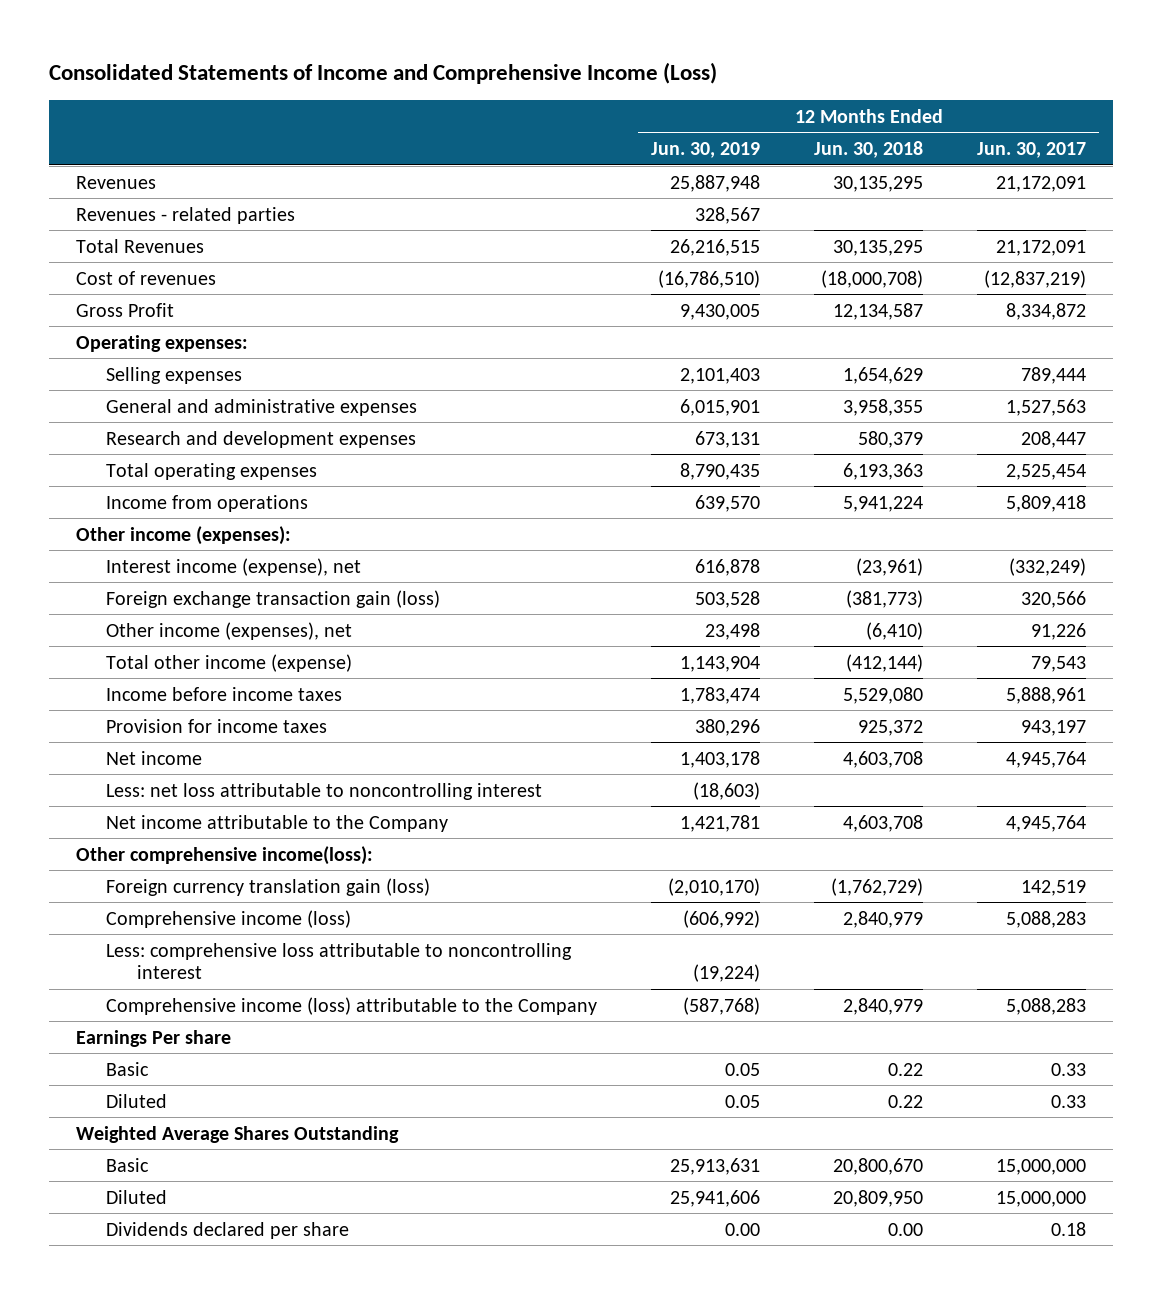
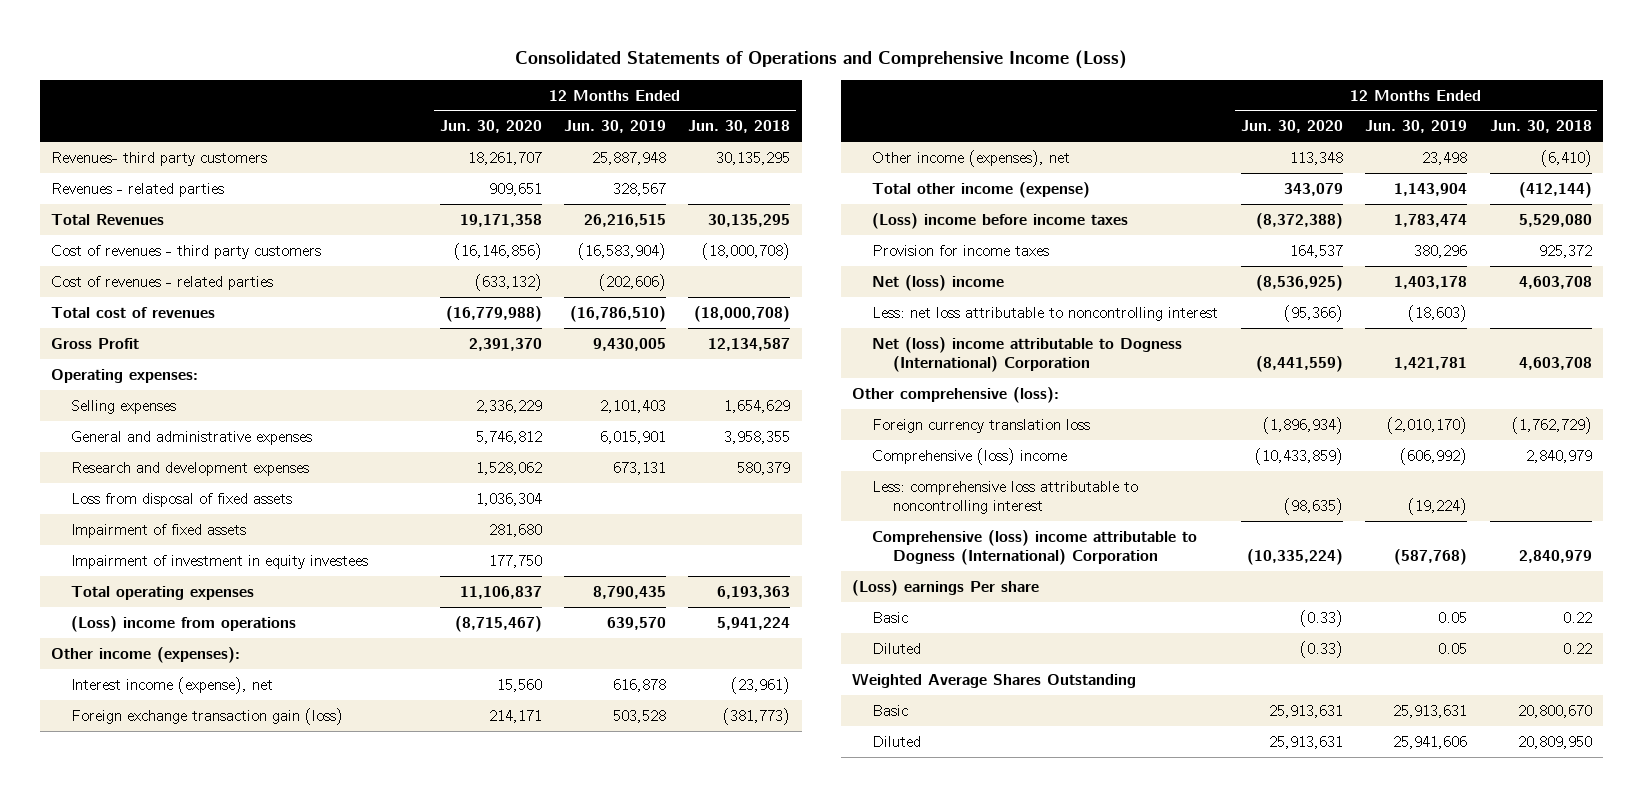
[49,62,718,85] Consolidated Statements of Income and Comprehensive Income (Loss) -> [515,50,1128,70] Consolidated Statements of Operations and Comprehensive Income (Loss)
[977,141,1087,158] Jun. 30, 2017 -> none
none -> [439,120,542,134] Jun. 30, 2020
[76,175,157,189] Revenues -> [50,151,267,166] Revenues- third party customers
none -> [50,244,321,259] Cost of revenues - third party customers
none -> [50,275,273,290] Cost of revenues - related parties
[76,270,217,285] Cost of revenues -> [50,306,215,318] Total cost of revenues
none -> [71,492,293,507] Loss from disposal of fixed assets
none -> [71,523,247,538] Impairment of fixed assets
none -> [71,554,369,569] Impairment of investment in equity investees
[106,494,309,512] Income from operations -> [71,615,297,632] (Loss) income from operations
[106,686,343,701] Income before income taxes -> [872,212,1129,229] (Loss) income before income taxes
[106,750,203,765] Net income -> [872,274,1005,291] Net (loss) income
[106,814,449,832] Net income attributable to the Company -> [872,336,1183,373] Net (loss) income attributable to Dogness (International) Corporation
[76,845,374,865] Other comprehensive income(loss): -> [852,386,1060,403] Other comprehensive (loss):
[106,877,431,896] Foreign currency translation gain (loss) -> [872,418,1091,433] Foreign currency translation loss
[106,909,352,928] Comprehensive income (loss) -> [872,447,1068,465] Comprehensive (loss) income
[106,996,598,1015] Comprehensive income (loss) attributable to the Company -> [872,529,1198,566] Comprehensive (loss) income attributable to Dogness (International) Corporation
[76,1029,232,1047] Earnings Per share -> [852,579,1040,596] (Loss) earnings Per share
[106,1221,350,1239] Dividends declared per share -> none

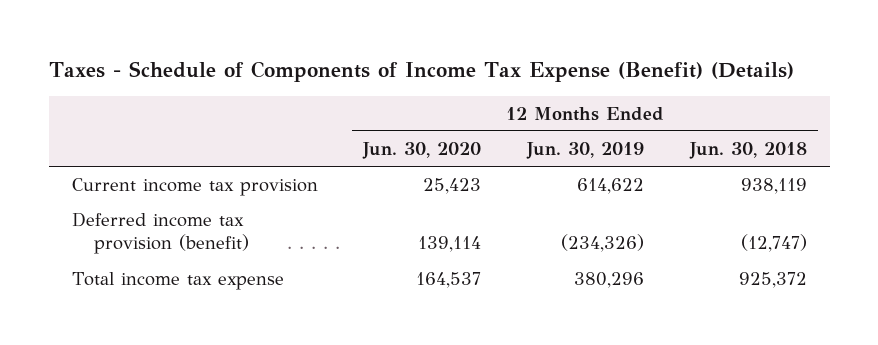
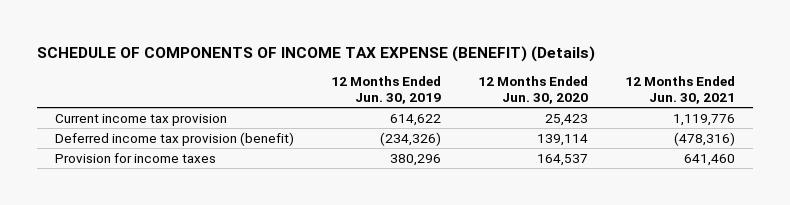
[48,61,794,83] Taxes - Schedule of Components of Income Tax Expense (Benefit) (Details) -> [36,45,595,62] SCHEDULE OF COMPONENTS OF INCOME TAX EXPENSE (BENEFIT) (Details)
[688,141,807,159] Jun. 30, 2018 -> none
none -> [624,76,735,105] 12 Months Ended Jun. 30, 2021
[71,271,284,290] Total income tax expense -> [55,152,217,163] Provision for income taxes

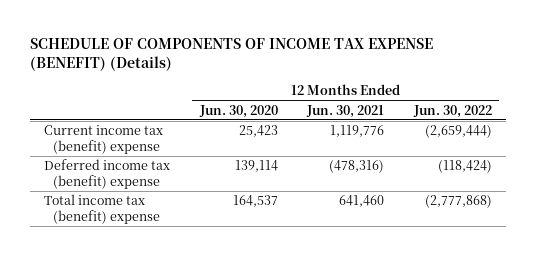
[331,76,442,105] 12 Months Ended Jun. 30, 2019 -> none
none -> [412,104,492,118] Jun. 30, 2022
[55,113,228,126] Current income tax provision -> [44,125,164,154] Current income tax (benefit) expense
[55,131,295,146] Deferred income tax provision (benefit) -> [44,159,171,189] Deferred income tax (benefit) expense
[55,152,217,163] Provision for income taxes -> [44,194,161,224] Total income tax (benefit) expense

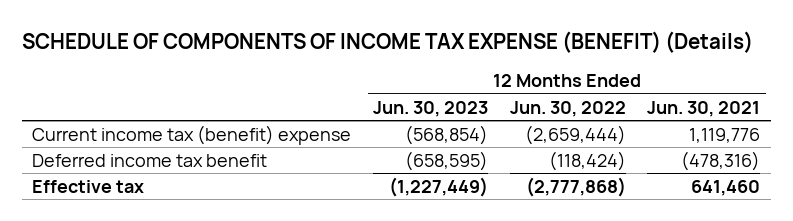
[198,104,278,118] Jun. 30, 2020 -> none
none -> [373,100,489,117] Jun. 30, 2023
[44,159,171,189] Deferred income tax (benefit) expense -> [32,153,268,167] Deferred income tax benefit
[44,194,161,224] Total income tax (benefit) expense -> [32,179,145,193] Effective tax

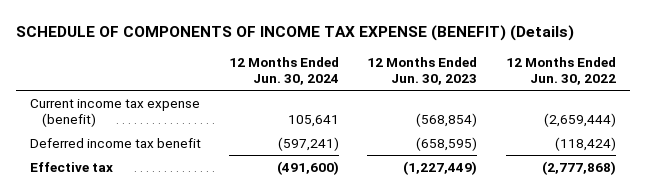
[647,100,761,117] Jun. 30, 2021 -> none
none -> [229,57,340,86] 12 Months Ended Jun. 30, 2024
[32,124,352,145] Current income tax (benefit) expense -> [29,98,200,127] Current income tax expense (benefit)

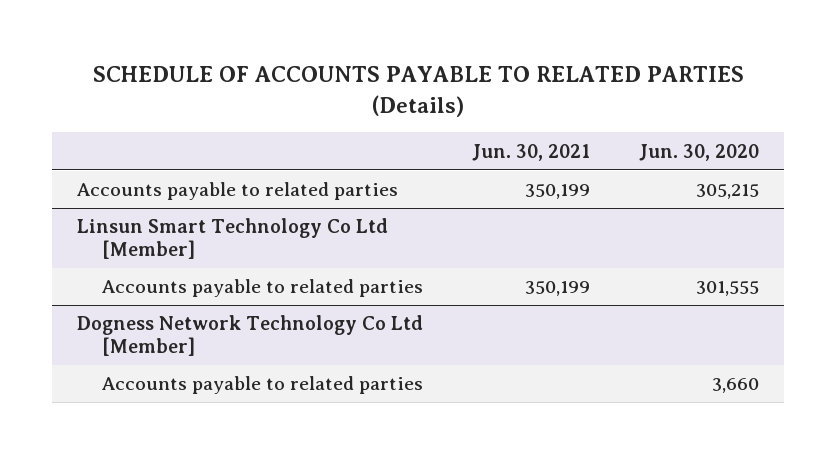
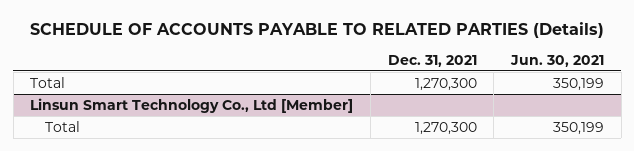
[639,143,760,161] Jun. 30, 2020 -> none
none -> [387,54,477,67] Dec. 31, 2021
[76,315,423,356] Dogness Network Technology Co Ltd [Member] -> none
[101,376,423,395] Accounts payable to related parties -> none
[76,182,398,201] Accounts payable to related parties -> [30,76,66,88] Total
[76,218,388,259] Linsun Smart Technology Co Ltd [Member] -> [30,97,354,113] Linsun Smart Technology Co., Ltd [Member]
[101,279,423,298] Accounts payable to related parties -> [45,120,81,132] Total

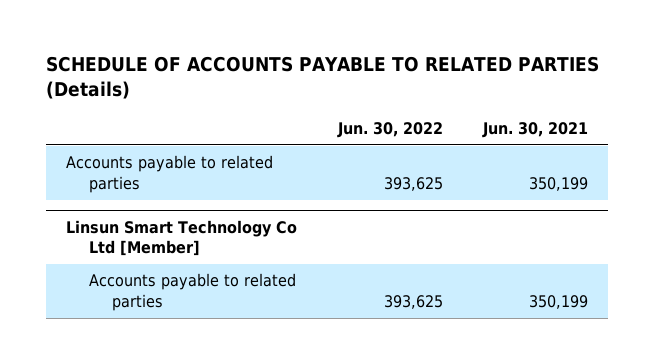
[387,54,477,67] Dec. 31, 2021 -> none
none -> [336,121,443,138] Jun. 30, 2022
[30,76,66,88] Total -> [66,155,274,193] Accounts payable to related parties
[30,97,354,113] Linsun Smart Technology Co., Ltd [Member] -> [66,219,298,257] Linsun Smart Technology Co Ltd [Member]
[45,120,81,132] Total -> [89,273,297,311] Accounts payable to related parties

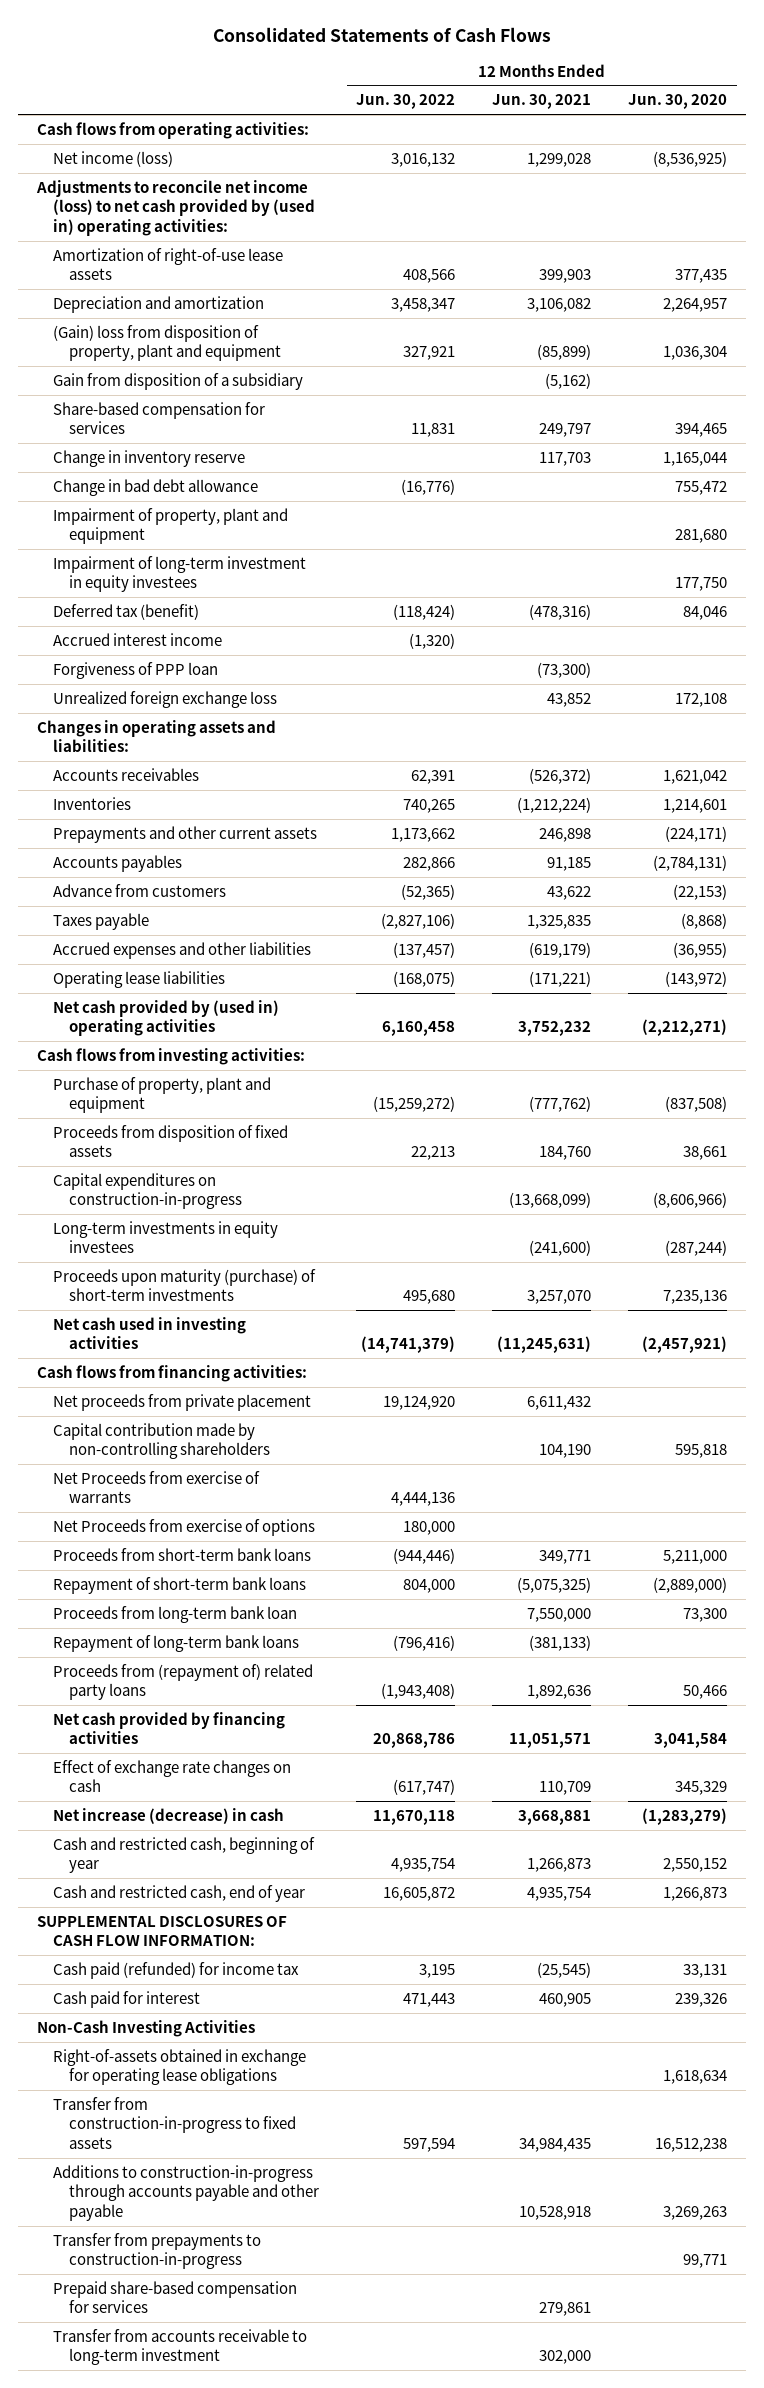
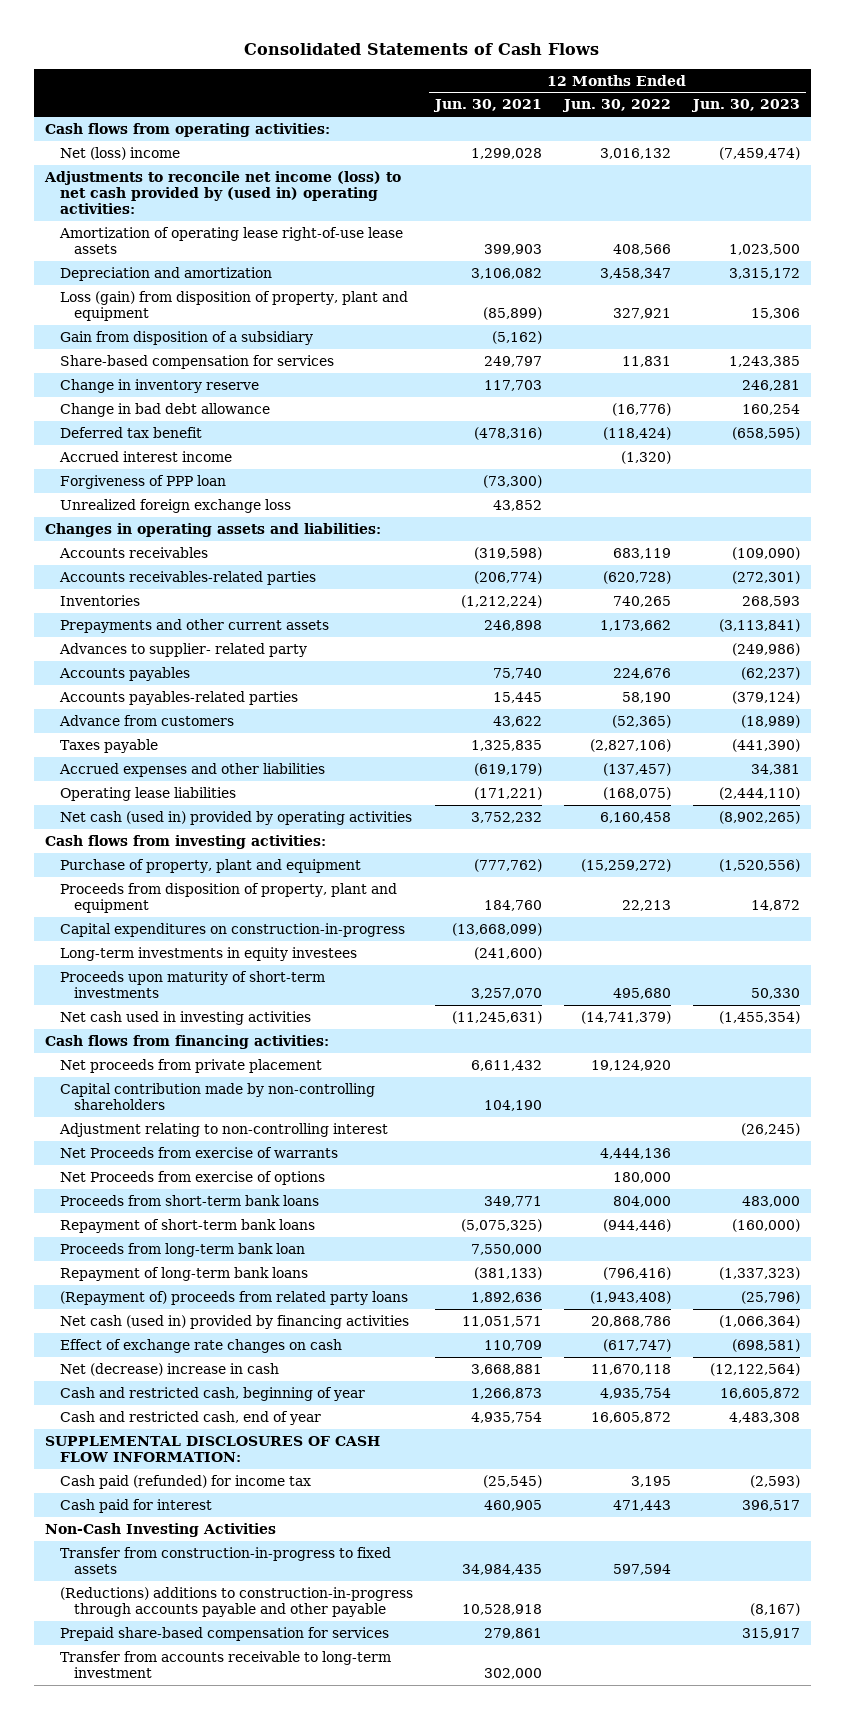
[628,94,728,110] Jun. 30, 2020 -> none
none -> [691,99,801,113] Jun. 30, 2023
[52,150,173,167] Net income (loss) -> [59,146,180,160] Net (loss) income
[52,247,283,281] Amortization of right-of-use lease assets -> [58,226,403,255] Amortization of operating lease right-of-use lease assets
[52,324,282,362] (Gain) loss from disposition of property, plant and equipment -> [59,290,408,322] Loss (gain) from disposition of property, plant and equipment
[52,507,288,545] Impairment of property, plant and equipment -> none
[52,555,306,593] Impairment of long-term investment in equity investees -> none
[52,603,199,620] Deferred tax (benefit) -> [59,426,202,438] Deferred tax benefit
[411,769,456,784] 62,391 -> [612,547,671,559] 683,119
[529,767,592,784] (526,372) -> [473,546,542,560] (319,598)
none -> [58,570,316,585] Accounts receivables-related parties
none -> [58,642,307,657] Advances to supplier- related party
[403,856,456,871] 282,866 -> [612,667,671,679] 224,676
[547,856,592,871] 91,185 -> [492,667,542,679] 75,740
none -> [58,690,298,705] Accounts payables-related parties
[52,999,279,1037] Net cash provided by (used in) operating activities -> [59,810,412,825] Net cash (used in) provided by operating activities
[52,1124,288,1158] Proceeds from disposition of fixed assets -> [59,882,397,914] Proceeds from disposition of property, plant and equipment
[52,1268,316,1302] Proceeds upon maturity (purchase) of short-term investments -> [59,970,325,999] Proceeds upon maturity of short-term investments
none -> [58,1122,388,1137] Adjustment relating to non-controlling interest
[393,1547,456,1564] (944,446) -> [612,1195,671,1207] 804,000
[403,1578,456,1593] 804,000 -> [602,1218,671,1232] (944,446)
[52,1663,313,1701] Proceeds from (repayment of) related party loans -> [59,1290,408,1305] (Repayment of) proceeds from related party loans
[52,1711,285,1745] Net cash provided by financing activities -> [59,1314,409,1329] Net cash (used in) provided by financing activities
[52,1807,284,1824] Net increase (decrease) in cash -> [59,1362,279,1376] Net (decrease) increase in cash
[52,2048,306,2086] Right-of-assets obtained in exchange for operating lease obligations -> none
[52,2232,261,2270] Transfer from prepayments to construction-in-progress -> none
[52,2164,320,2221] Additions to construction-in-progress through accounts payable and other payable -> [59,1586,413,1618] (Reductions) additions to construction-in-progress through accounts payable and other payable

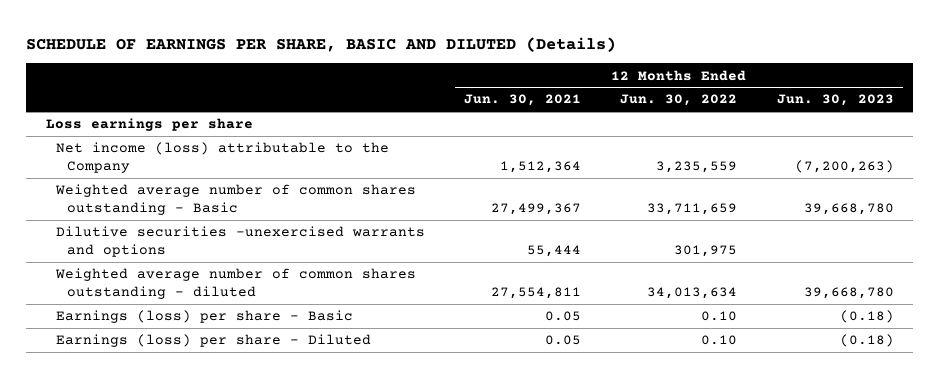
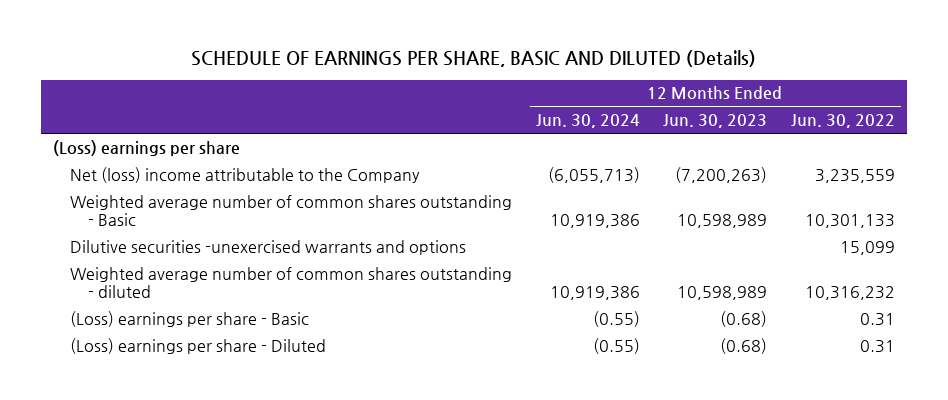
[464,94,582,107] Jun. 30, 2021 -> none
none -> [535,114,640,129] Jun. 30, 2024
[45,118,253,132] Loss earnings per share -> [52,139,240,156] (Loss) earnings per share
[56,142,390,173] Net income (loss) attributable to the Company -> [70,166,421,183] Net (loss) income attributable to the Company
[647,202,738,215] 33,711,659 -> [805,213,896,228] 10,301,133
[803,202,894,215] 39,668,780 -> [677,213,768,228] 10,598,989
[674,244,738,257] 301,975 -> [840,240,896,255] 15,099
[647,286,738,299] 34,013,634 -> [805,285,896,300] 10,316,232
[803,286,894,299] 39,668,780 -> [677,285,768,300] 10,598,989
[56,310,354,324] Earnings (loss) per share - Basic -> [70,310,310,327] (Loss) earnings per share - Basic
[701,311,738,322] 0.10 -> [860,312,896,326] 0.31
[839,310,894,324] (0.18) -> [720,310,768,327] (0.68)
[56,334,372,348] Earnings (loss) per share - Diluted -> [70,337,327,354] (Loss) earnings per share - Diluted
[701,335,738,346] 0.10 -> [860,339,896,353] 0.31
[839,334,894,348] (0.18) -> [720,337,768,354] (0.68)

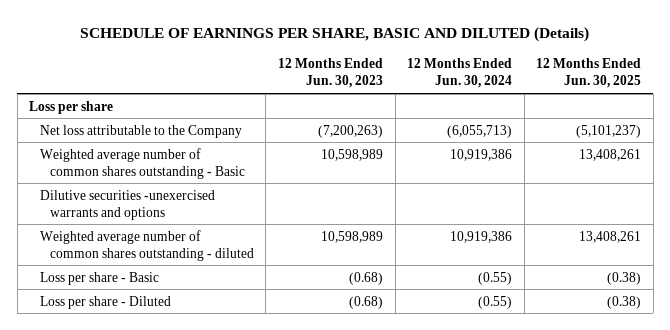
[791,114,896,129] Jun. 30, 2022 -> none
none -> [536,58,642,89] 12 Months Ended Jun. 30, 2025
[52,139,240,156] (Loss) earnings per share -> [29,100,114,114] Loss per share
[70,166,421,183] Net (loss) income attributable to the Company -> [39,124,242,138] Net loss attributable to the Company
[70,310,310,327] (Loss) earnings per share - Basic -> [39,271,159,285] Loss per share - Basic
[70,337,327,354] (Loss) earnings per share - Diluted -> [39,295,171,309] Loss per share - Diluted

